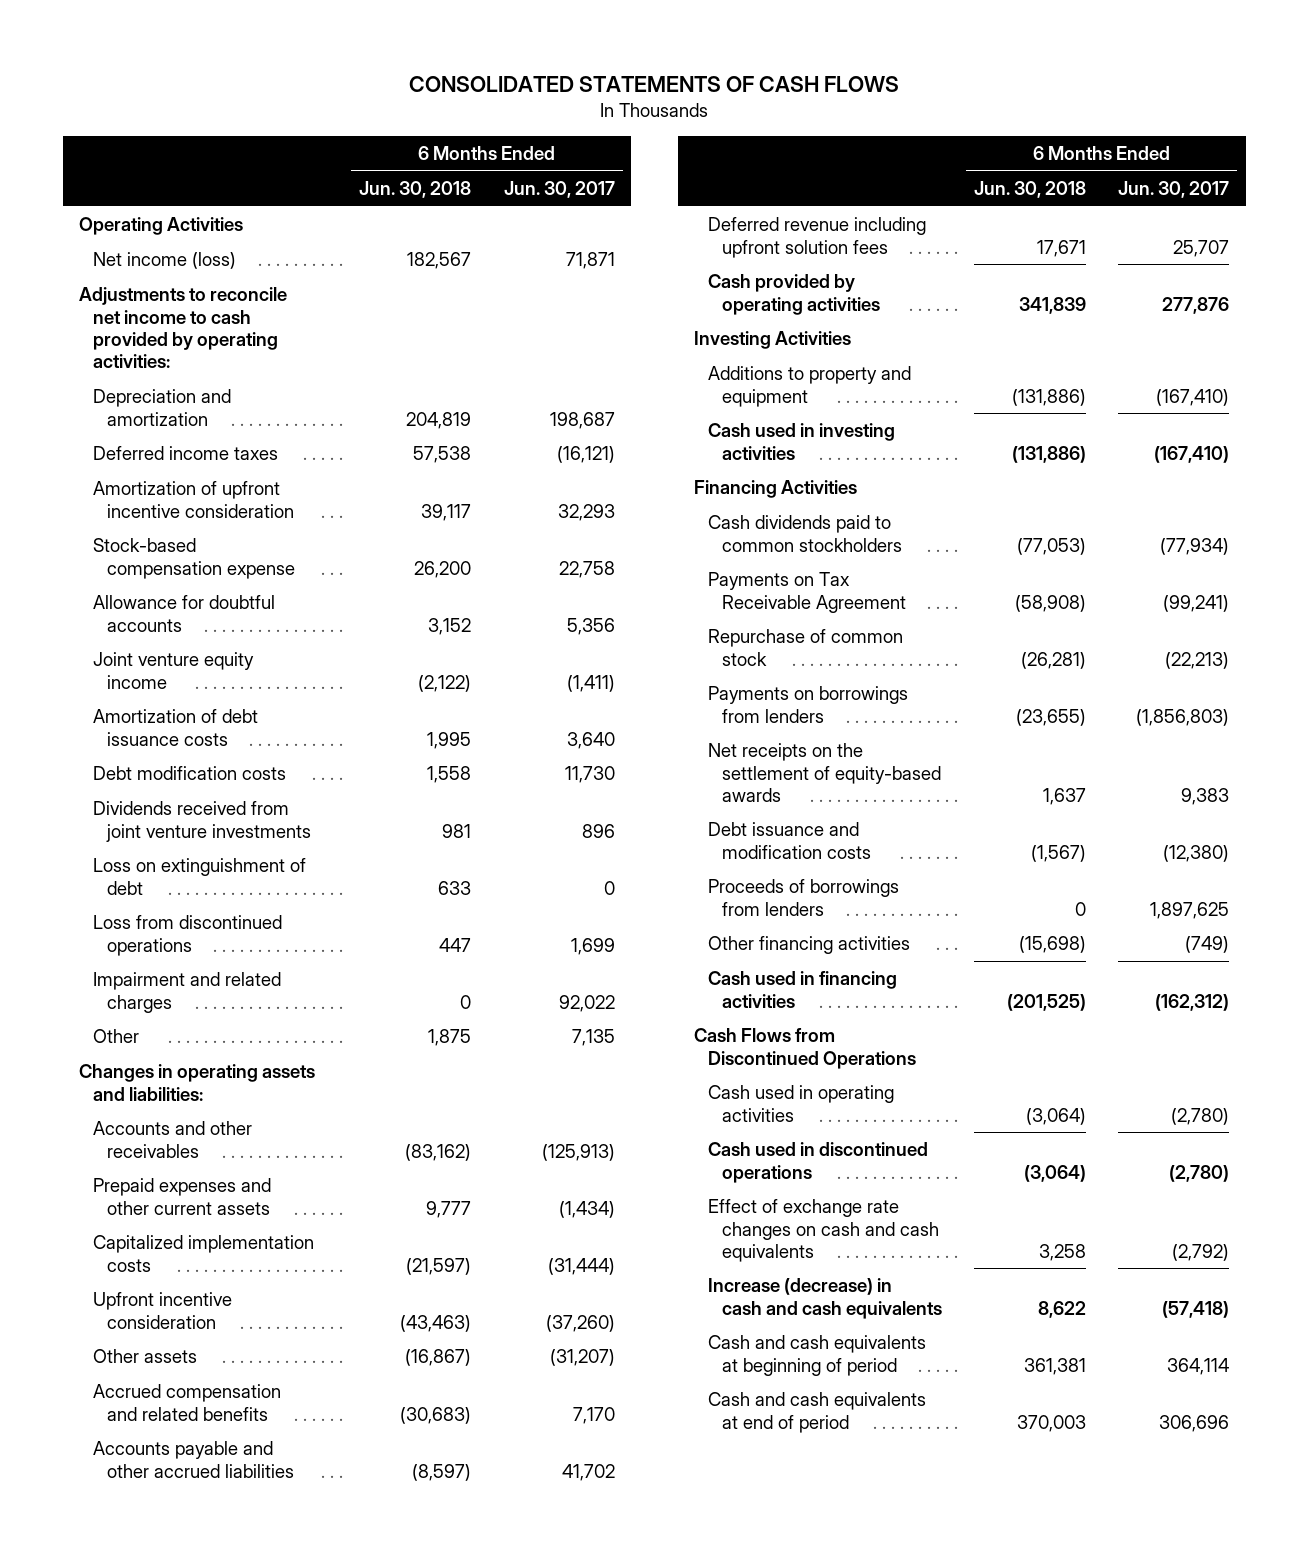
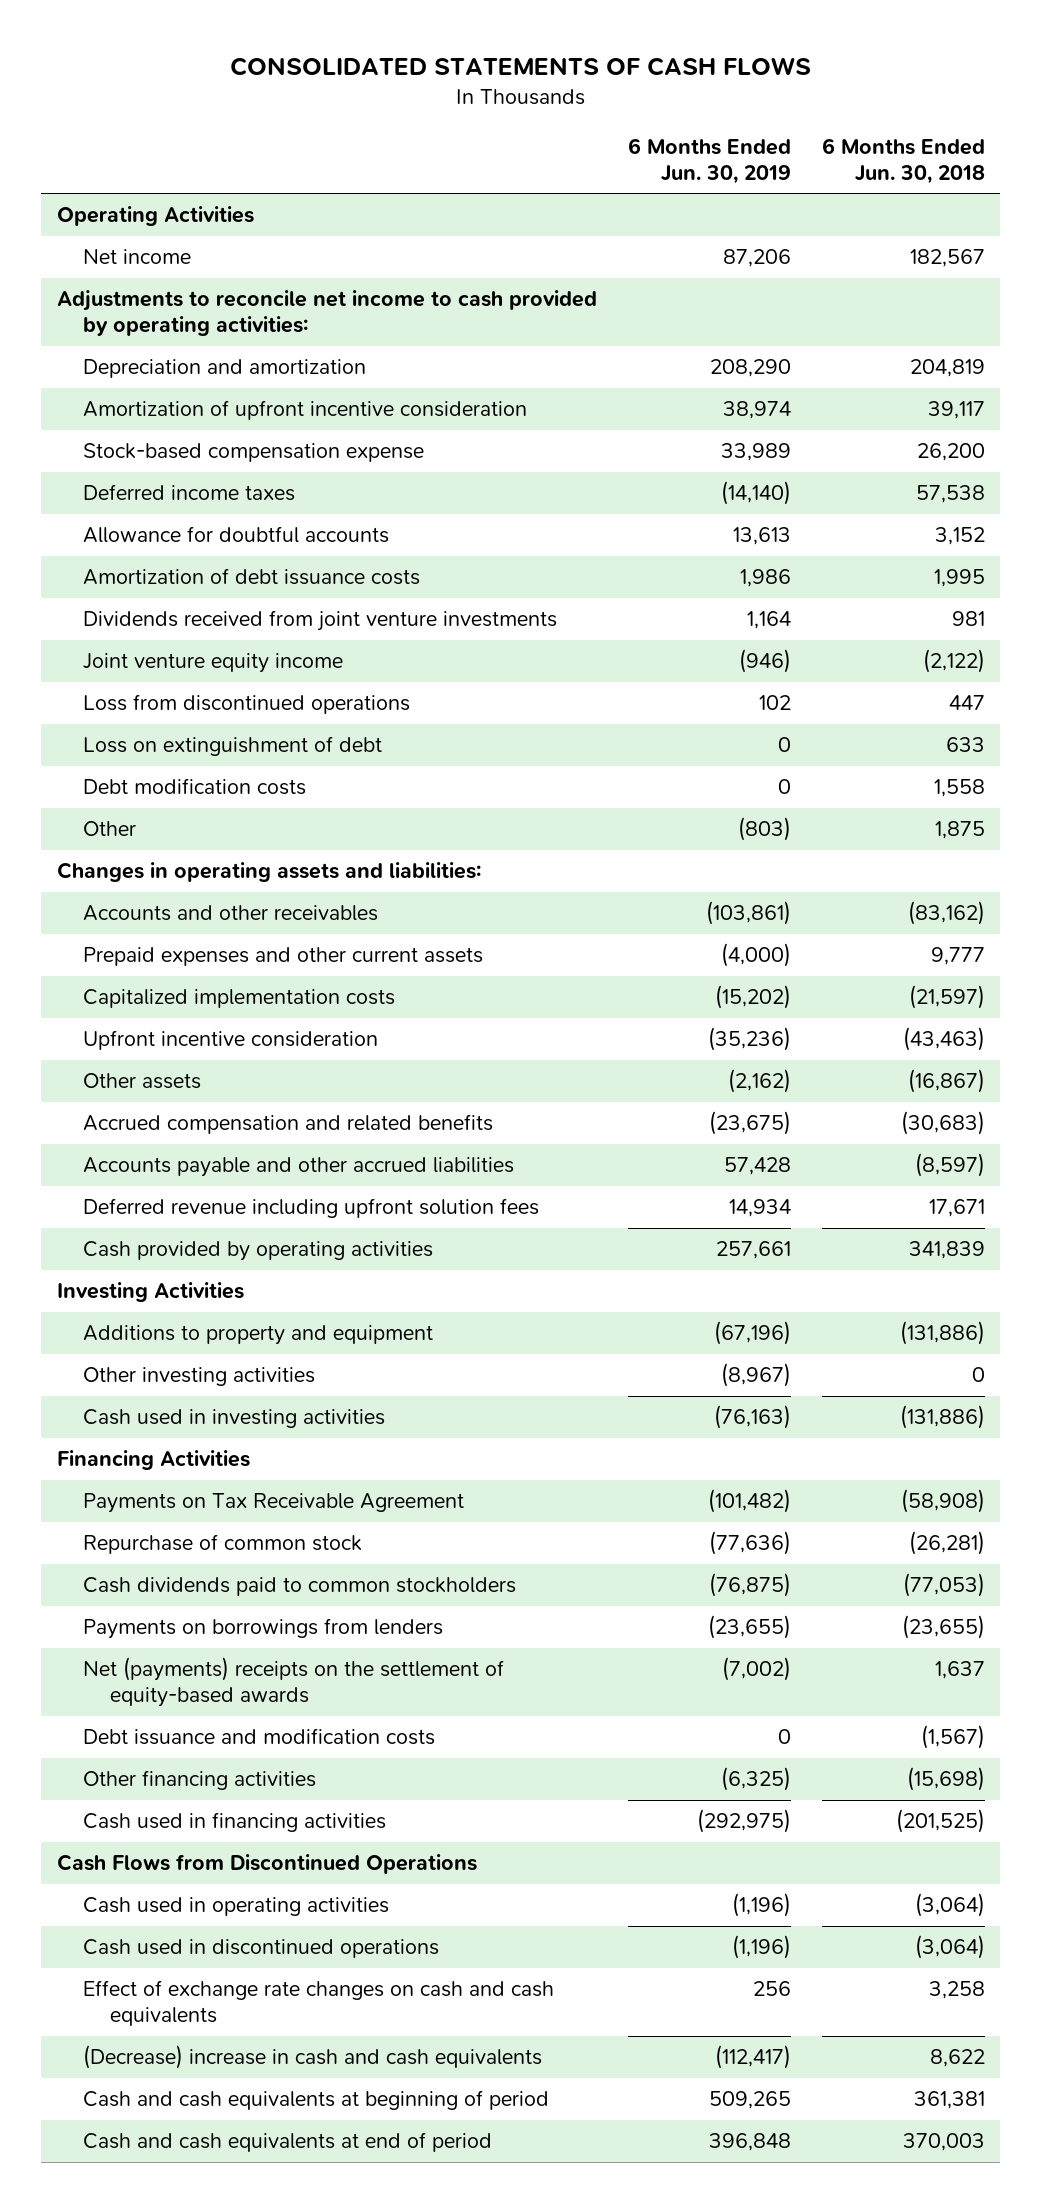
[503,180,615,198] Jun. 30, 2017 -> none
none -> [627,138,791,184] 6 Months Ended Jun. 30, 2019
[93,252,237,270] Net income (loss) -> [83,249,192,265] Net income
[93,446,279,461] Deferred income taxes -> [83,484,296,502] Deferred income taxes
[93,652,255,689] Joint venture equity income -> [83,653,344,674] Joint venture equity income
[93,972,282,1013] Impairment and related charges -> none
[93,858,307,895] Loss on extinguishment of debt -> [83,736,383,757] Loss on extinguishment of debt
[93,766,287,781] Debt modification costs -> [83,778,307,796] Debt modification costs
none -> [83,1367,316,1387] Other investing activities
[707,515,902,552] Cash dividends paid to common stockholders -> [83,1577,517,1597] Cash dividends paid to common stockholders
[707,743,941,802] Net receipts on the settlement of equity-based awards -> [83,1657,505,1708] Net (payments) receipts on the settlement of equity-based awards
[707,879,899,916] Proceeds of borrowings from lenders -> none
[707,1278,942,1319] Increase (decrease) in cash and cash equivalents -> [83,2045,543,2070] (Decrease) increase in cash and cash equivalents

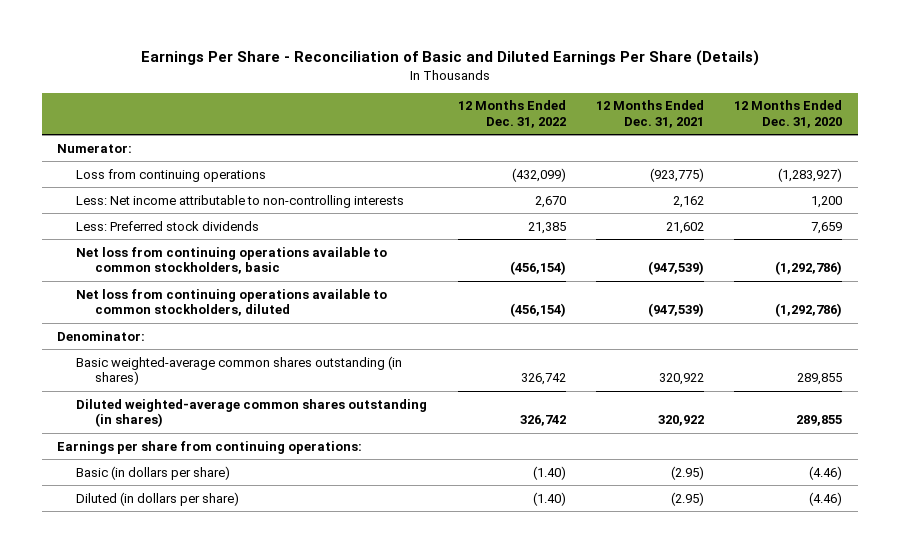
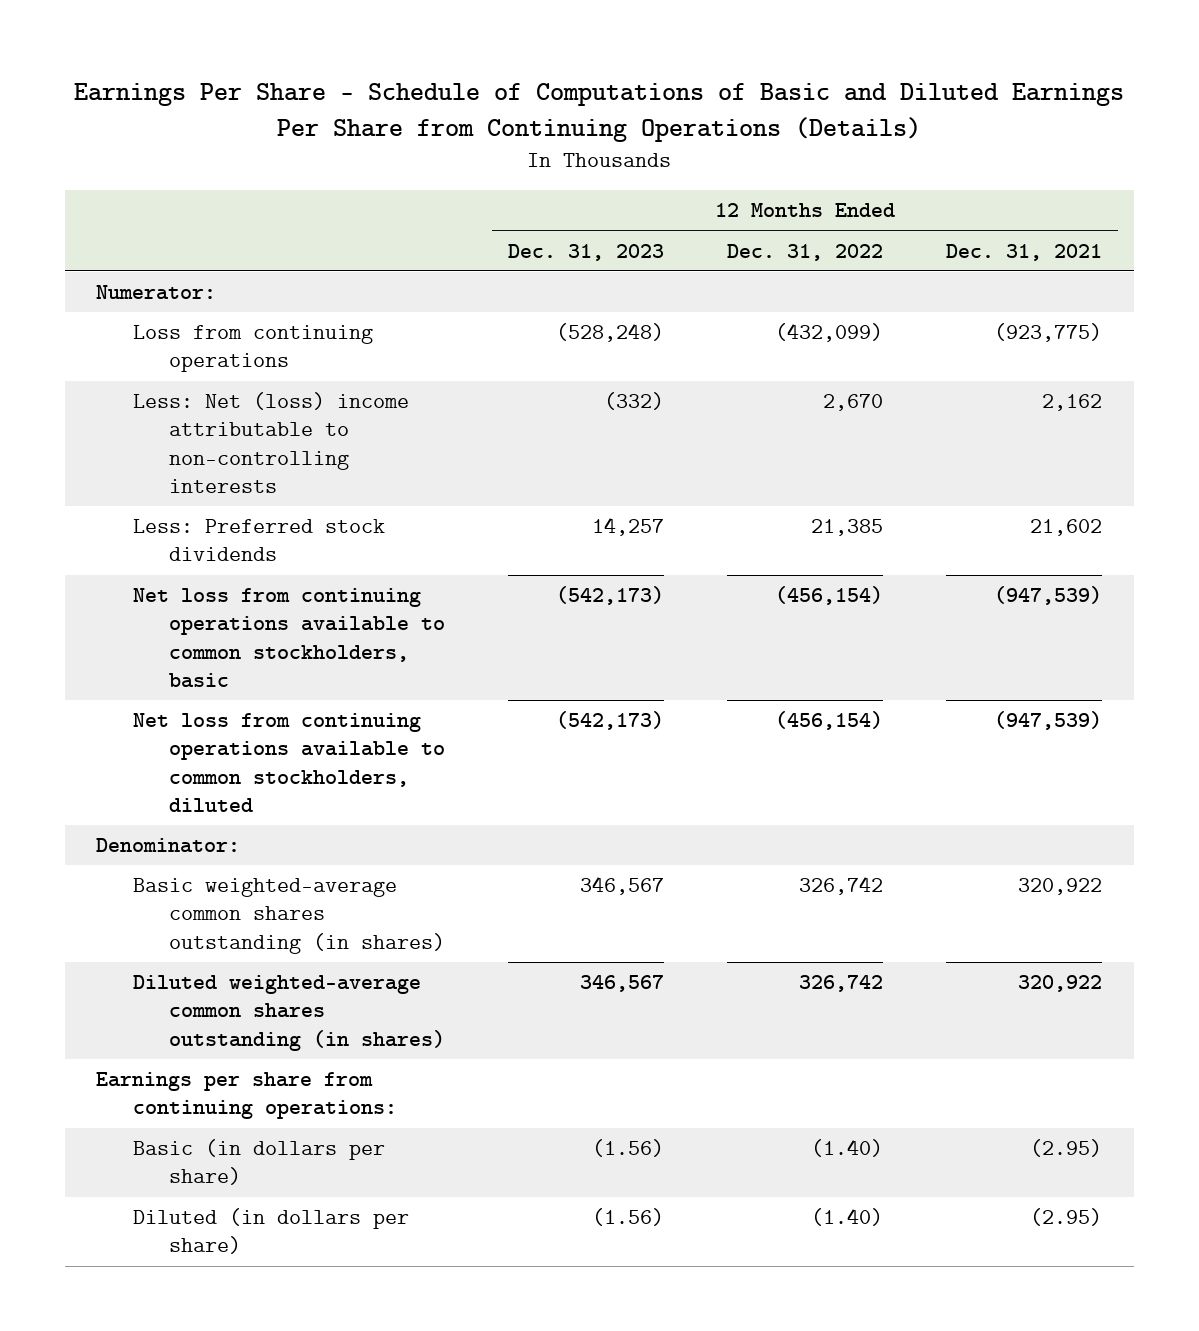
[140,50,759,67] Earnings Per Share - Reconciliation of Basic and Diluted Earnings Per Share (Details) -> [74,83,1125,142] Earnings Per Share - Schedule of Computations of Basic and Diluted Earnings Per Share from Continuing Operations (Details)
[734,100,843,129] 12 Months Ended Dec. 31, 2020 -> none
none -> [507,243,664,261] Dec. 31, 2023
[76,194,405,208] Less: Net income attributable to non-controlling interests -> [132,392,409,493] Less: Net (loss) income attributable to non-controlling interests

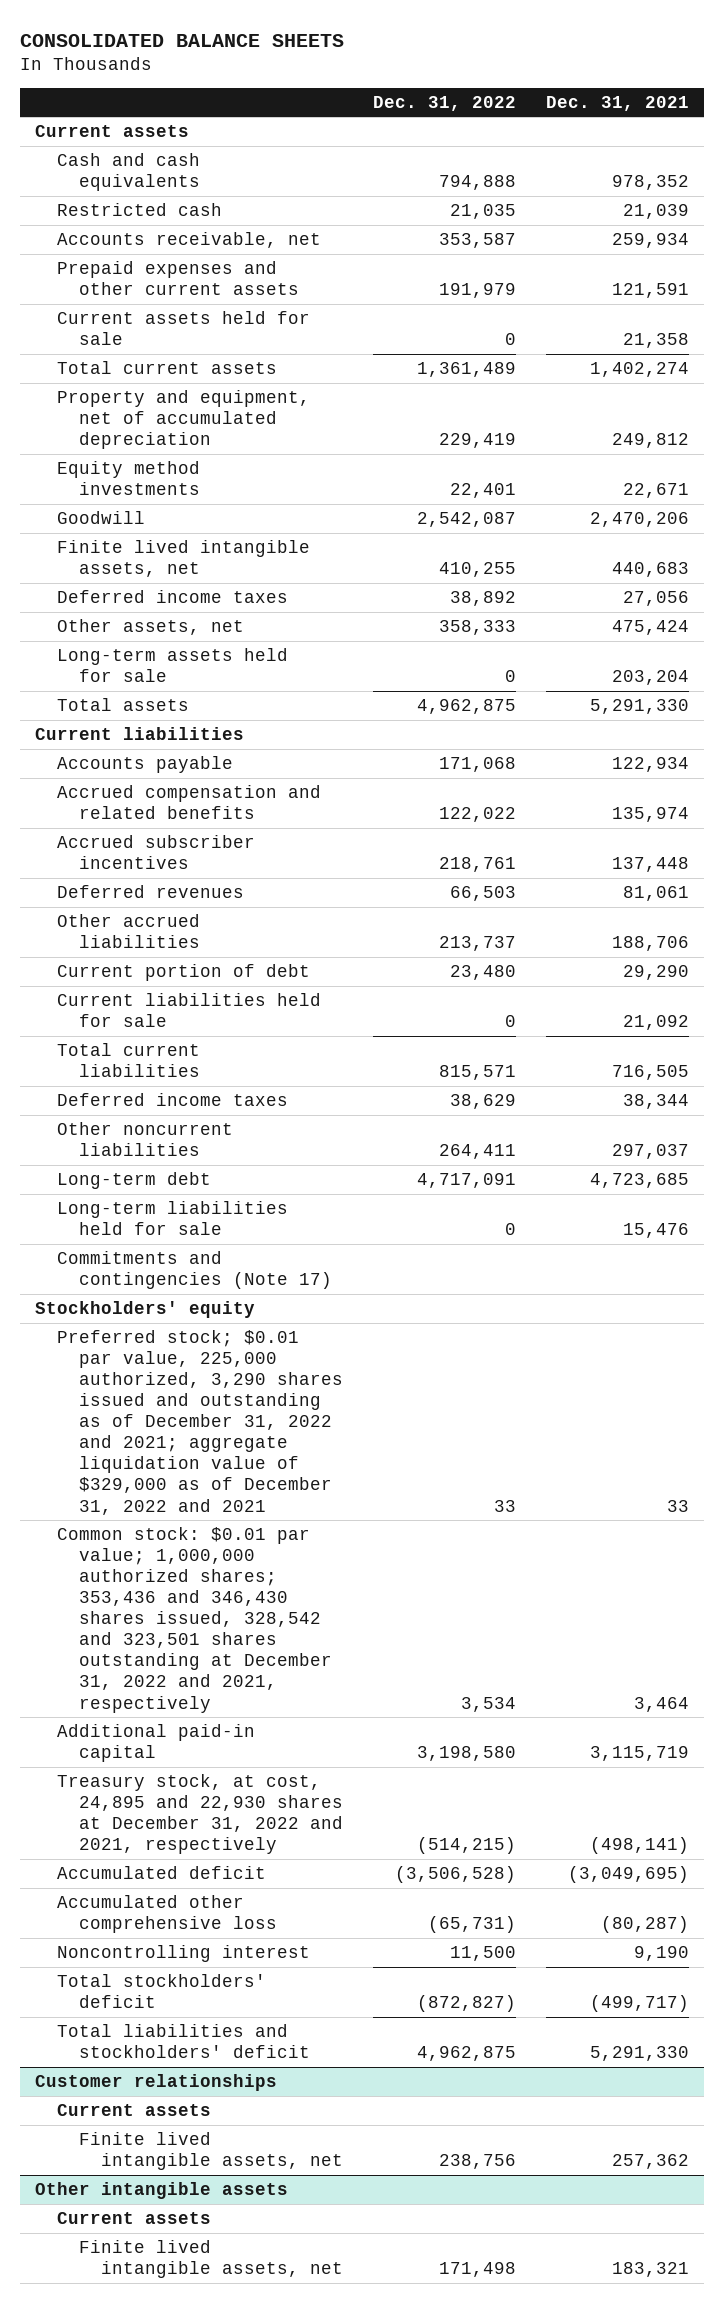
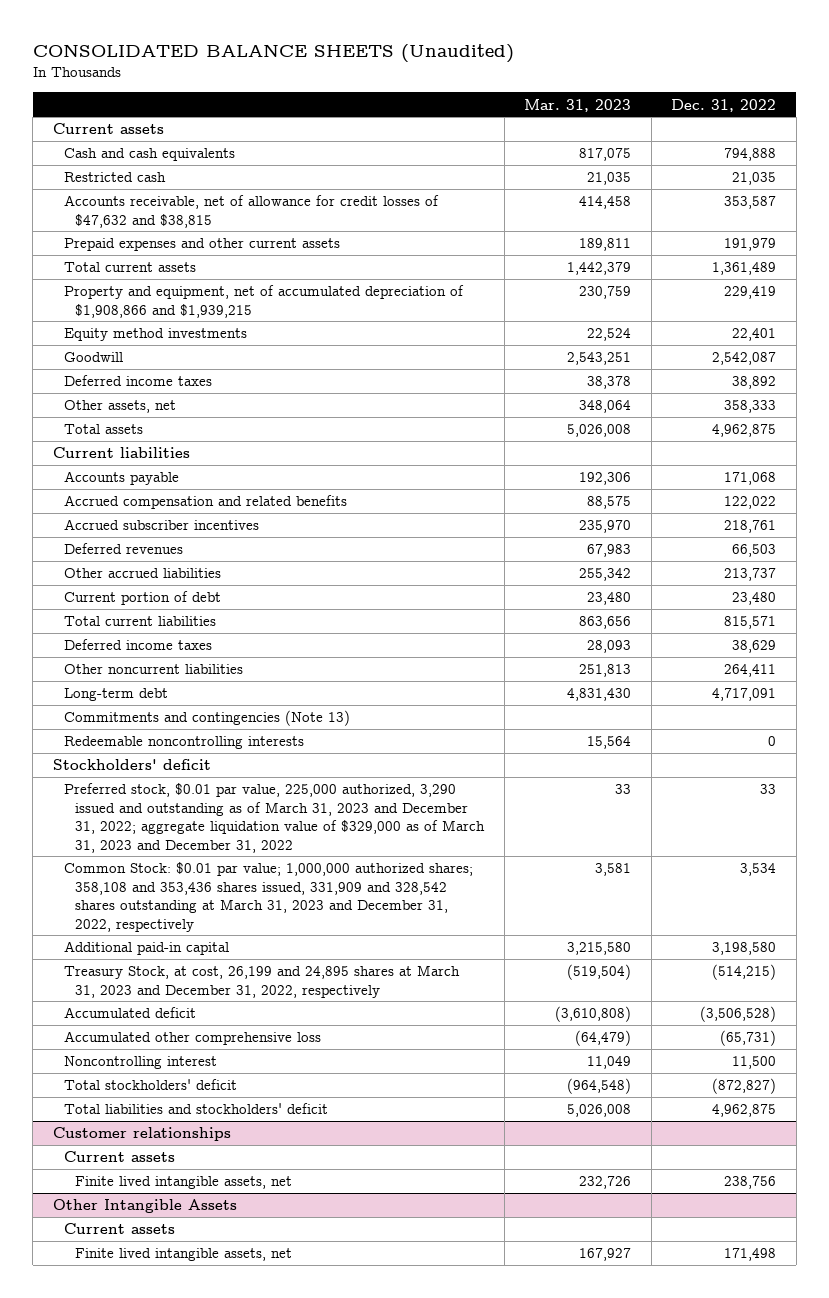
[20,33,345,47] CONSOLIDATED BALANCE SHEETS -> [32,43,514,63] CONSOLIDATED BALANCE SHEETS (Unaudited)
[545,95,689,111] Dec. 31, 2021 -> none
none -> [524,98,632,112] Mar. 31, 2023
[57,232,322,249] Accounts receivable, net -> [63,195,439,228] Accounts receivable, net of allowance for credit losses of $47,632 and $38,815
[57,311,311,346] Current assets held for sale -> none
[57,390,311,450] Property and equipment, net of accumulated depreciation -> [63,285,464,318] Property and equipment, net of accumulated depreciation of $1,908,866 and $1,939,215
[57,540,311,578] Finite lived intangible assets, net -> none
[57,648,289,683] Long-term assets held for sale -> none
[57,993,322,1028] Current liabilities held for sale -> none
[57,1201,289,1236] Long-term liabilities held for sale -> none
[57,1251,333,1290] Commitments and contingencies (Note 17) -> [63,710,350,727] Commitments and contingencies (Note 13)
none -> [63,736,304,750] Redeemable noncontrolling interests
[35,1301,256,1319] Stockholders' equity -> [52,759,211,771] Stockholders' deficit
[57,1330,344,1515] Preferred stock; $0.01 par value, 225,000 authorized, 3,290 shares issued and outstanding as of December 31, 2022 and 2021; aggregate liquidation value of $329,000 as of December 31, 2022 and 2021 -> [63,783,485,853] Preferred stock, $0.01 par value, 225,000 authorized, 3,290 issued and outstanding as of March 31, 2023 and December 31, 2022; aggregate liquidation value of $329,000 as of March 31, 2023 and December 31, 2022
[57,1527,333,1713] Common stock: $0.01 par value; 1,000,000 authorized shares; 353,436 and 346,430 shares issued, 328,542 and 323,501 shares outstanding at December 31, 2022 and 2021, respectively -> [63,862,473,932] Common Stock: $0.01 par value; 1,000,000 authorized shares; 358,108 and 353,436 shares issued, 331,909 and 328,542 shares outstanding at March 31, 2023 and December 31, 2022, respectively
[57,1774,344,1855] Treasury stock, at cost, 24,895 and 22,930 shares at December 31, 2022 and 2021, respectively -> [63,965,460,998] Treasury Stock, at cost, 26,199 and 24,895 shares at March 31, 2023 and December 31, 2022, respectively
[35,2182,289,2200] Other intangible assets -> [52,1199,237,1214] Other Intangible Assets

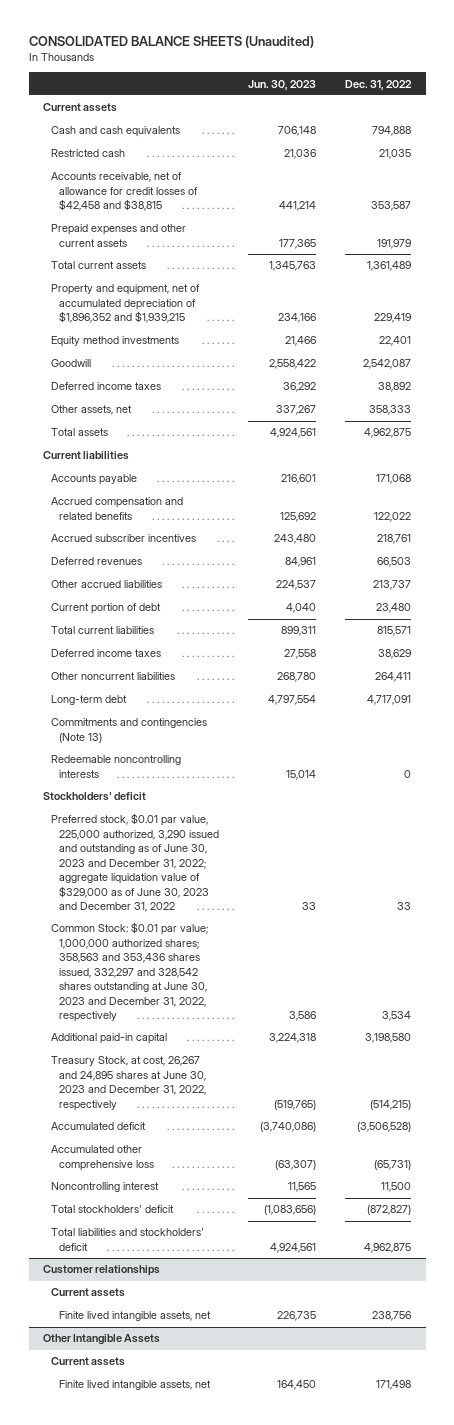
[524,98,632,112] Mar. 31, 2023 -> none
none -> [248,79,317,90] Jun. 30, 2023
[63,195,439,228] Accounts receivable, net of allowance for credit losses of $47,632 and $38,815 -> [51,172,198,212] Accounts receivable, net of allowance for credit losses of $42,458 and $38,815
[63,285,464,318] Property and equipment, net of accumulated depreciation of $1,908,866 and $1,939,215 -> [51,284,201,324] Property and equipment, net of accumulated depreciation of $1,896,352 and $1,939,215
[63,783,485,853] Preferred stock, $0.01 par value, 225,000 authorized, 3,290 issued and outstanding as of March 31, 2023 and December 31, 2022; aggregate liquidation value of $329,000 as of March 31, 2023 and December 31, 2022 -> [51,813,219,913] Preferred stock, $0.01 par value, 225,000 authorized, 3,290 issued and outstanding as of June 30, 2023 and December 31, 2022; aggregate liquidation value of $329,000 as of June 30, 2023 and December 31, 2022
[63,862,473,932] Common Stock: $0.01 par value; 1,000,000 authorized shares; 358,108 and 353,436 shares issued, 331,909 and 328,542 shares outstanding at March 31, 2023 and December 31, 2022, respectively -> [51,922,209,1023] Common Stock: $0.01 par value; 1,000,000 authorized shares; 358,563 and 353,436 shares issued, 332,297 and 328,542 shares outstanding at June 30, 2023 and December 31, 2022, respectively
[63,965,460,998] Treasury Stock, at cost, 26,199 and 24,895 shares at March 31, 2023 and December 31, 2022, respectively -> [51,1056,206,1111] Treasury Stock, at cost, 26,267 and 24,895 shares at June 30, 2023 and December 31, 2022, respectively

